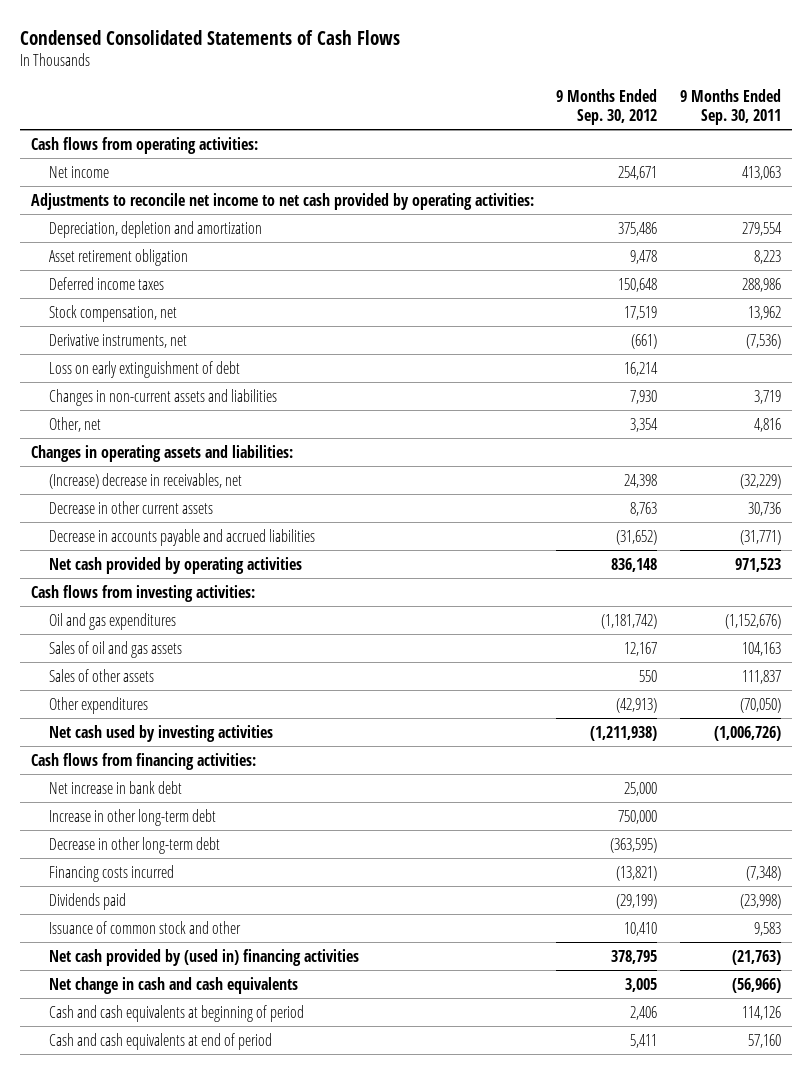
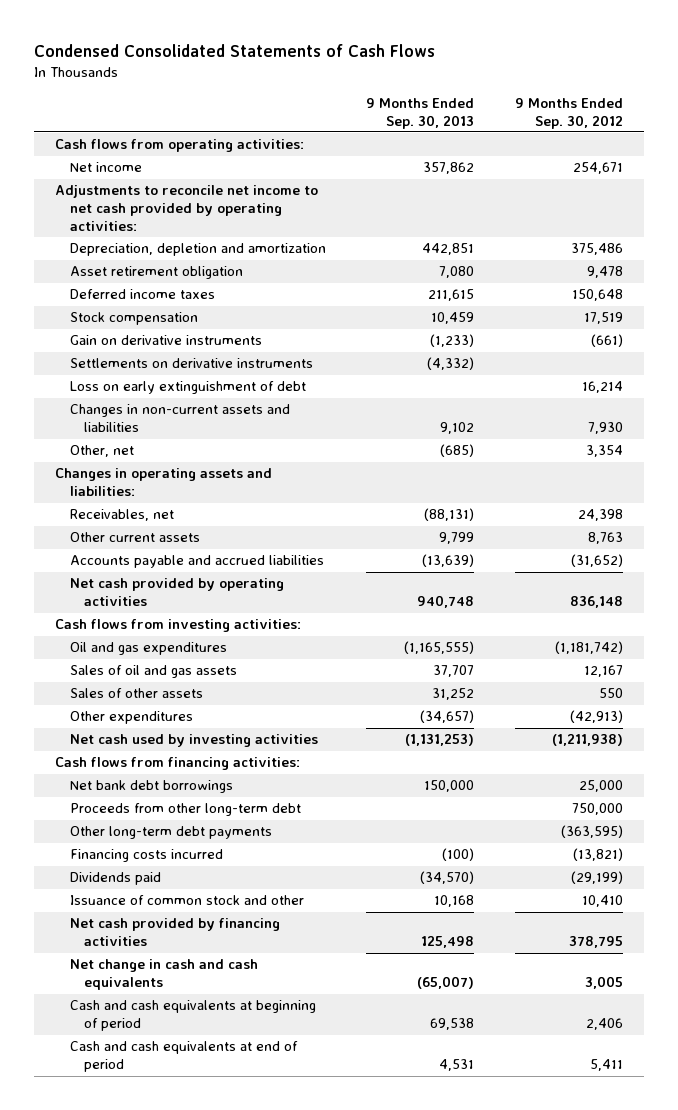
[680,88,782,125] 9 Months Ended Sep. 30, 2011 -> none
none -> [366,97,475,129] 9 Months Ended Sep. 30, 2013
[48,304,177,322] Stock compensation, net -> [69,312,198,326] Stock compensation
[48,333,187,348] Derivative instruments, net -> [69,335,262,346] Gain on derivative instruments
none -> [69,358,313,369] Settlements on derivative instruments
[48,472,242,489] (Increase) decrease in receivables, net -> [69,509,174,522] Receivables, net
[48,500,213,514] Decrease in other current assets -> [69,532,200,543] Other current assets
[48,528,315,546] Decrease in accounts payable and accrued liabilities -> [69,555,324,569] Accounts payable and accrued liabilities
[48,780,182,794] Net increase in bank debt -> [69,780,233,794] Net bank debt borrowings
[48,808,216,826] Increase in other long-term debt -> [69,803,301,817] Proceeds from other long-term debt
[48,836,220,854] Decrease in other long-term debt -> [69,826,272,840] Other long-term debt payments
[48,948,359,966] Net cash provided by (used in) financing activities -> [69,918,280,947] Net cash provided by financing activities

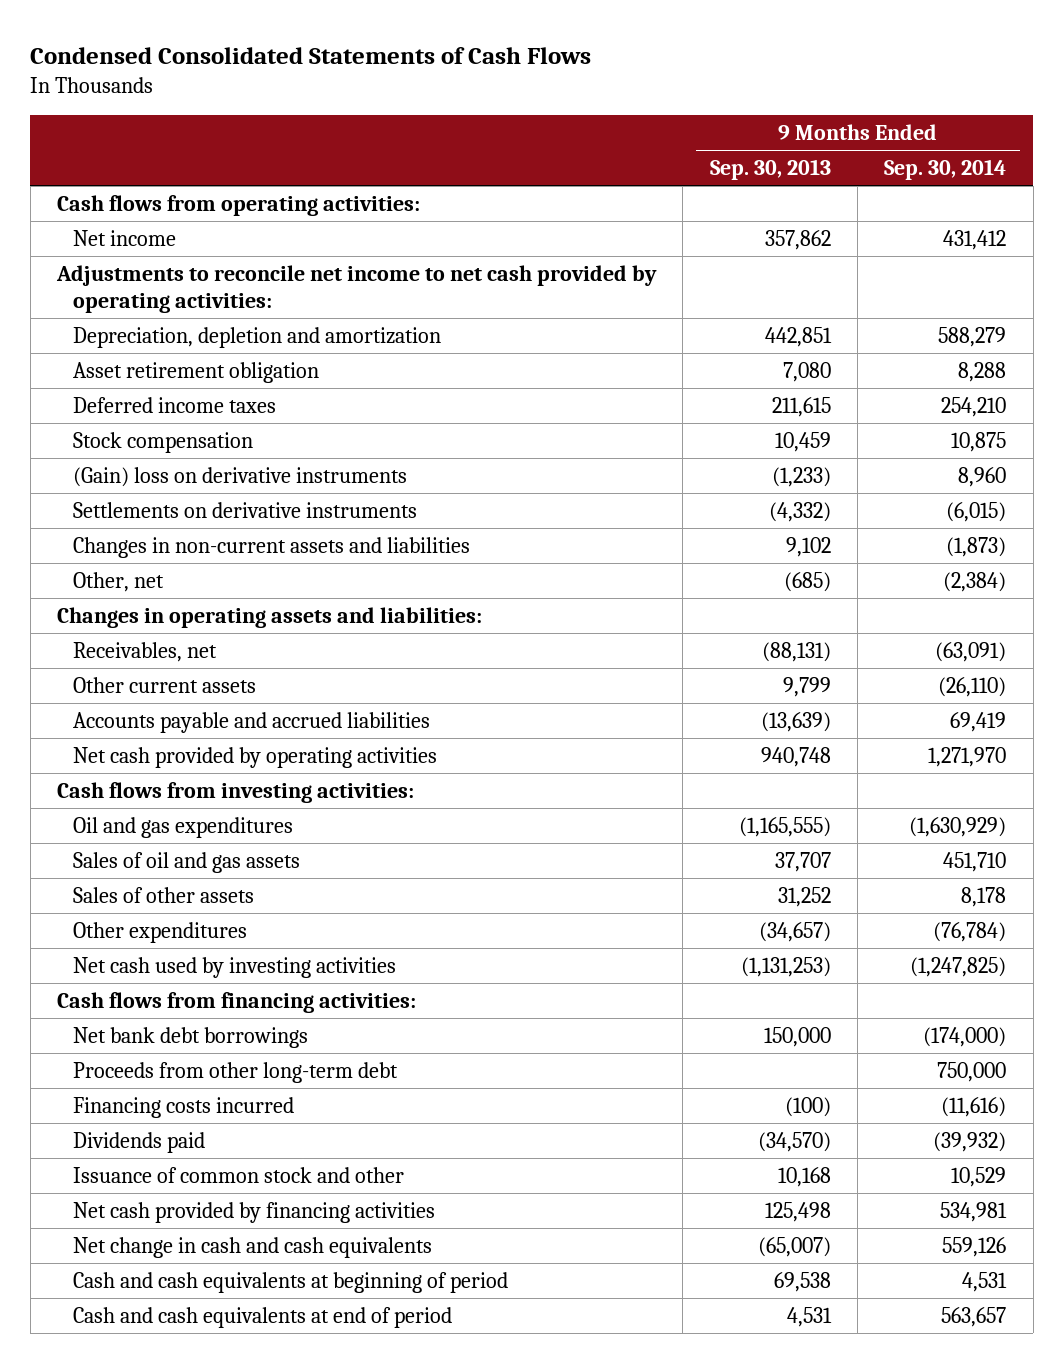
[515,97,624,129] 9 Months Ended Sep. 30, 2012 -> none
none -> [884,158,1007,180] Sep. 30, 2014
[69,335,262,346] Gain on derivative instruments -> [72,466,407,487] (Gain) loss on derivative instruments
[69,381,306,395] Loss on early extinguishment of debt -> none
[69,826,272,840] Other long-term debt payments -> none

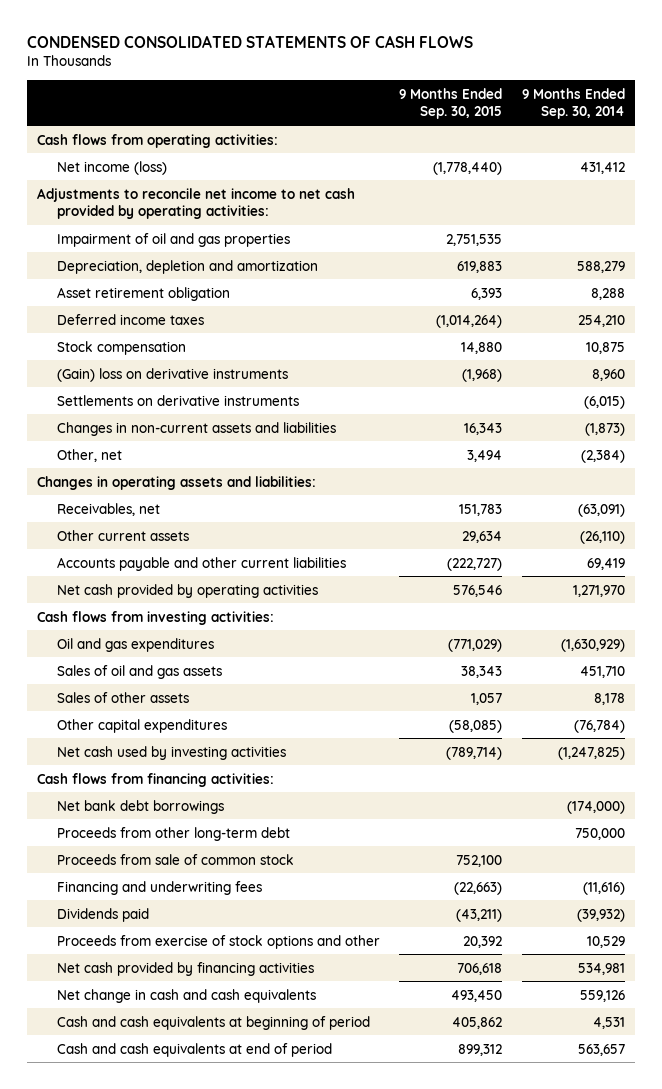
[30,46,592,64] Condensed Consolidated Statements of Cash Flows -> [27,35,474,49] CONDENSED CONSOLIDATED STATEMENTS OF CASH FLOWS
[709,158,831,180] Sep. 30, 2013 -> none
none -> [399,87,503,120] 9 Months Ended Sep. 30, 2015
[72,229,176,246] Net income -> [56,160,167,175] Net income (loss)
none -> [56,232,290,247] Impairment of oil and gas properties
[72,711,430,733] Accounts payable and accrued liabilities -> [56,556,346,571] Accounts payable and other current liabilities
[72,921,247,943] Other expenditures -> [56,718,227,733] Other capital expenditures
none -> [56,853,294,865] Proceeds from sale of common stock
[72,1096,294,1118] Financing costs incurred -> [56,880,262,895] Financing and underwriting fees
[72,1166,404,1183] Issuance of common stock and other -> [56,934,380,949] Proceeds from exercise of stock options and other

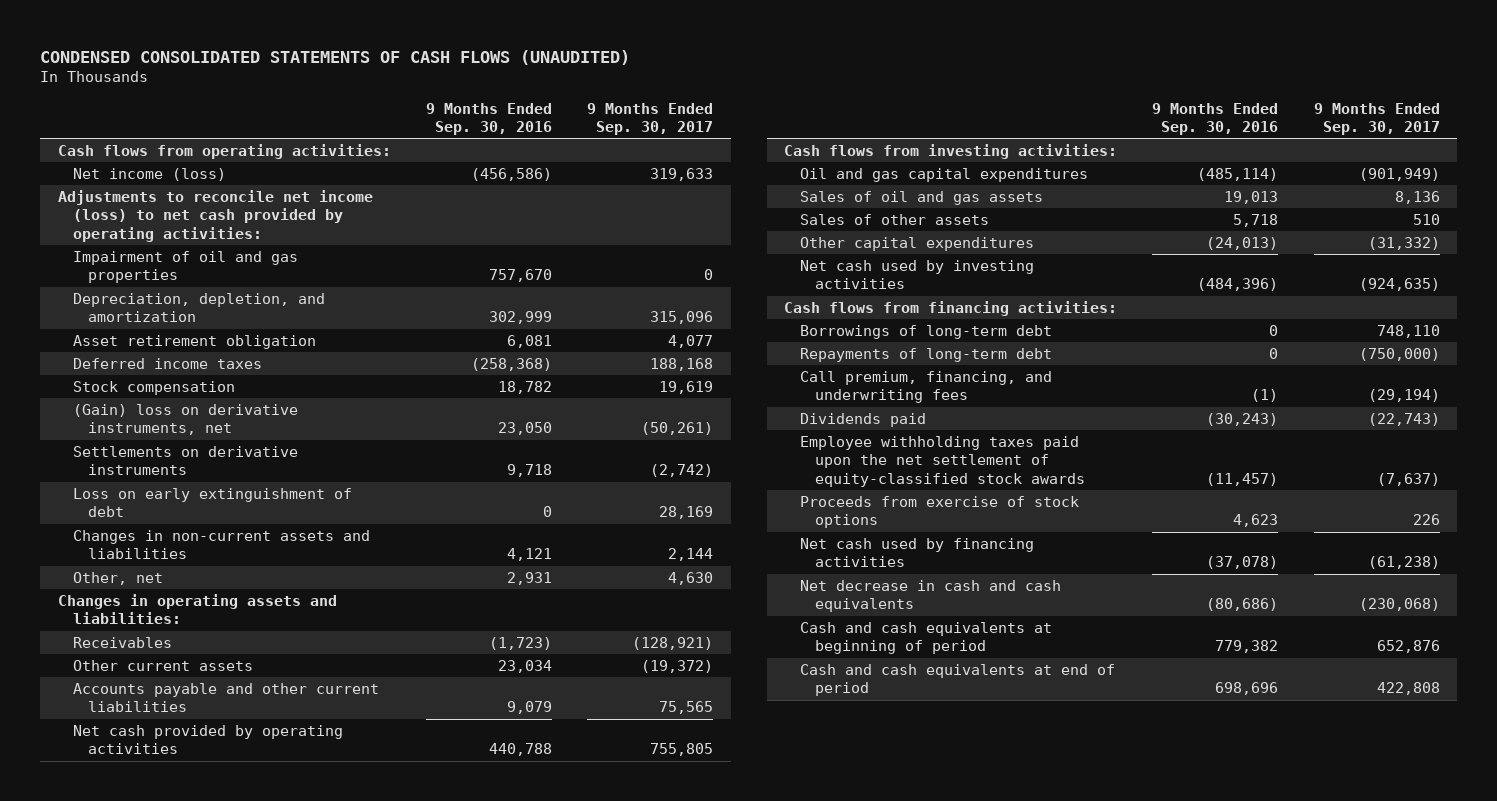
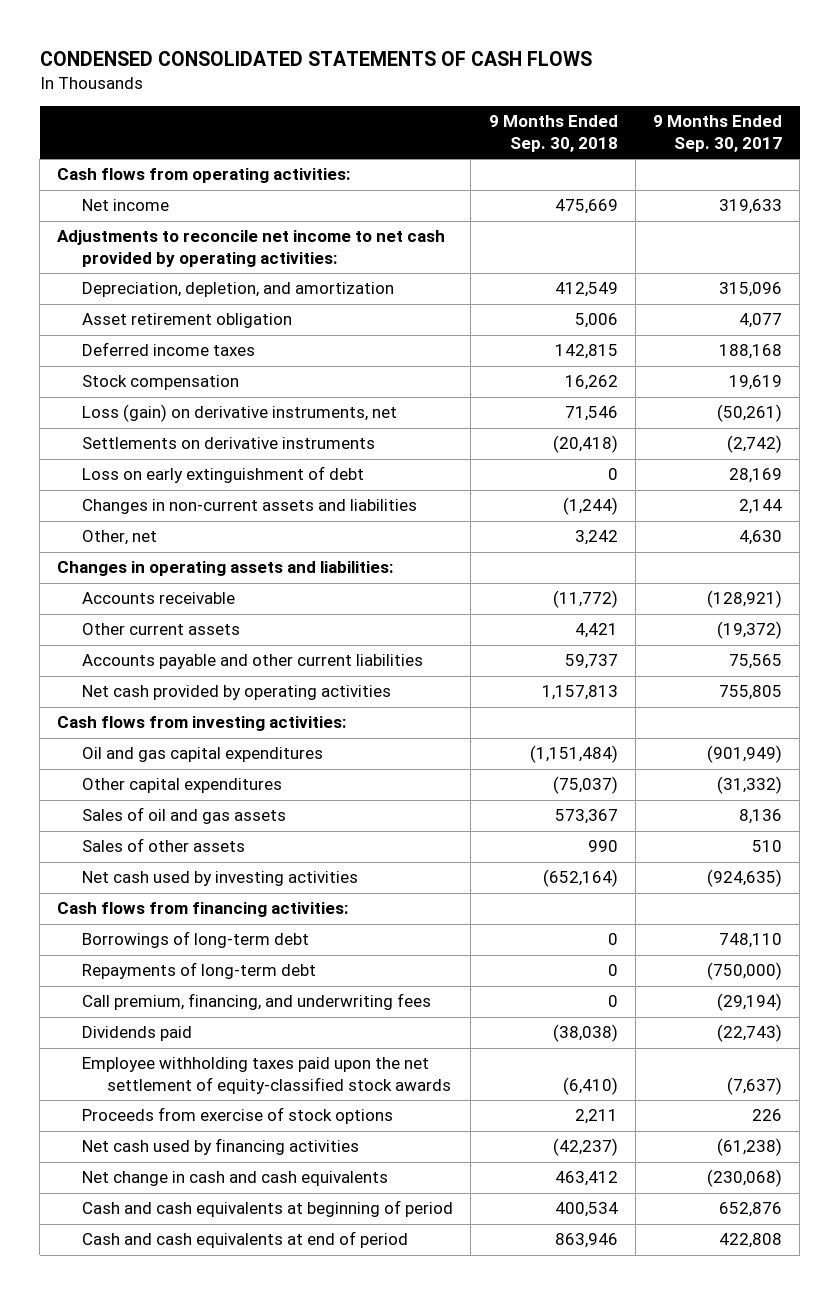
[40,49,631,65] CONDENSED CONSOLIDATED STATEMENTS OF CASH FLOWS (UNAUDITED) -> [39,51,592,67] CONDENSED CONSOLIDATED STATEMENTS OF CASH FLOWS
[426,102,553,136] 9 Months Ended Sep. 30, 2016 -> none
none -> [488,115,618,153] 9 Months Ended Sep. 30, 2018
[73,250,299,284] Impairment of oil and gas properties -> none
[73,167,227,181] Net income (loss) -> [82,199,170,212] Net income
[57,189,373,242] Adjustments to reconcile net income (loss) to net cash provided by operating activities: -> [57,230,446,267] Adjustments to reconcile net income to net cash provided by operating activities:
[73,403,299,436] (Gain) loss on derivative instruments, net -> [82,404,398,423] Loss (gain) on derivative instruments, net
[73,636,173,648] Receivables -> [82,592,236,605] Accounts receivable
[799,236,1034,251] Other capital expenditures -> [82,778,283,794] Other capital expenditures
[799,579,1061,613] Net decrease in cash and cash equivalents -> [82,1171,389,1187] Net change in cash and cash equivalents

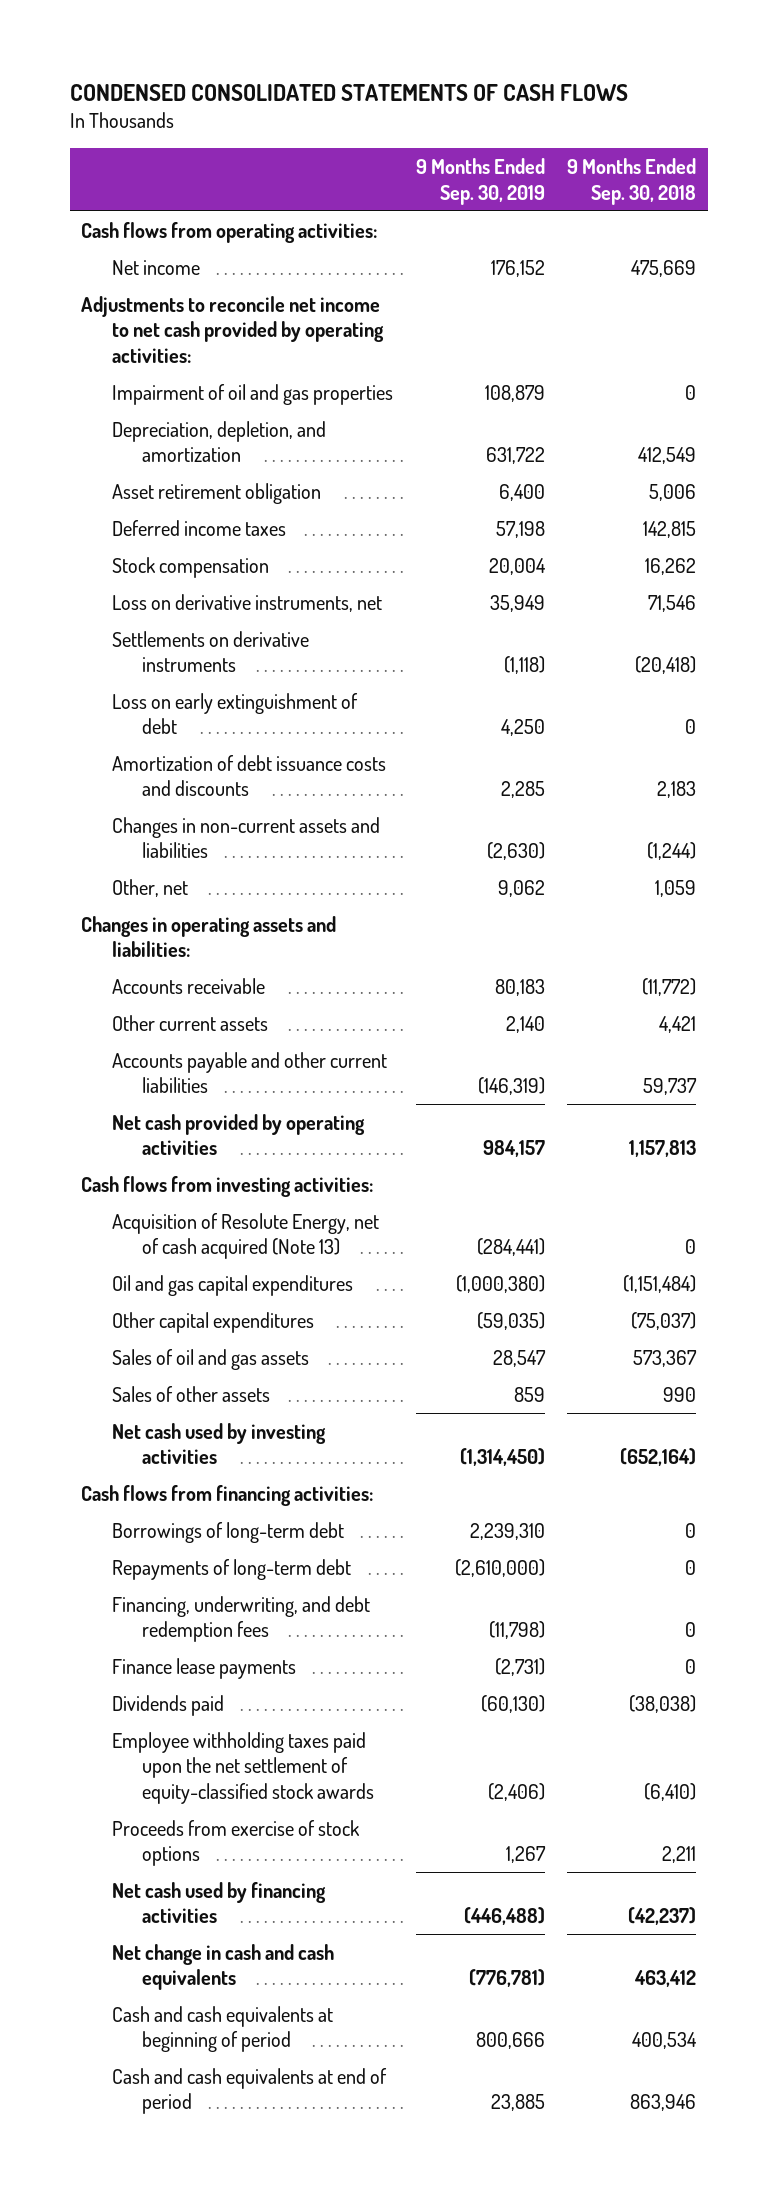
[653,115,783,153] 9 Months Ended Sep. 30, 2017 -> none
none -> [415,158,545,205] 9 Months Ended Sep. 30, 2019
none -> [111,383,393,405] Impairment of oil and gas properties
[82,404,398,423] Loss (gain) on derivative instruments, net -> [111,593,382,612] Loss on derivative instruments, net
none -> [111,754,386,797] Amortization of debt issuance costs and discounts
[574,530,618,546] 3,242 -> [655,879,697,897] 1,059
none -> [111,1212,379,1260] Acquisition of Resolute Energy, net of cash acquired (Note 13)
[82,993,432,1011] Call premium, financing, and underwriting fees -> [111,1595,370,1643] Financing, underwriting, and debt redemption fees
none -> [111,1657,296,1679] Finance lease payments

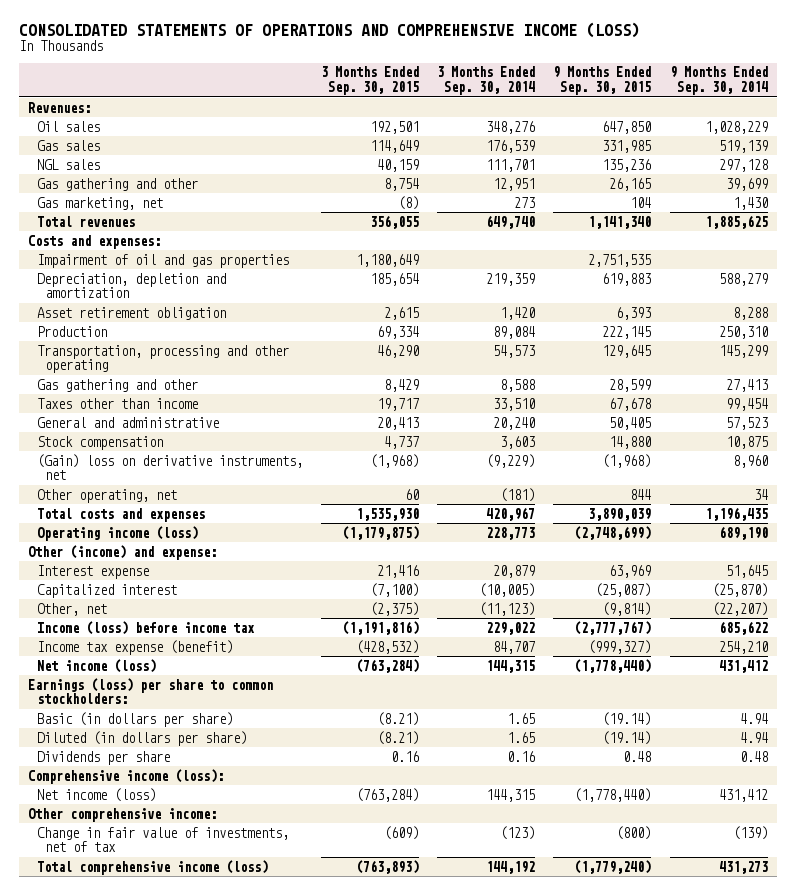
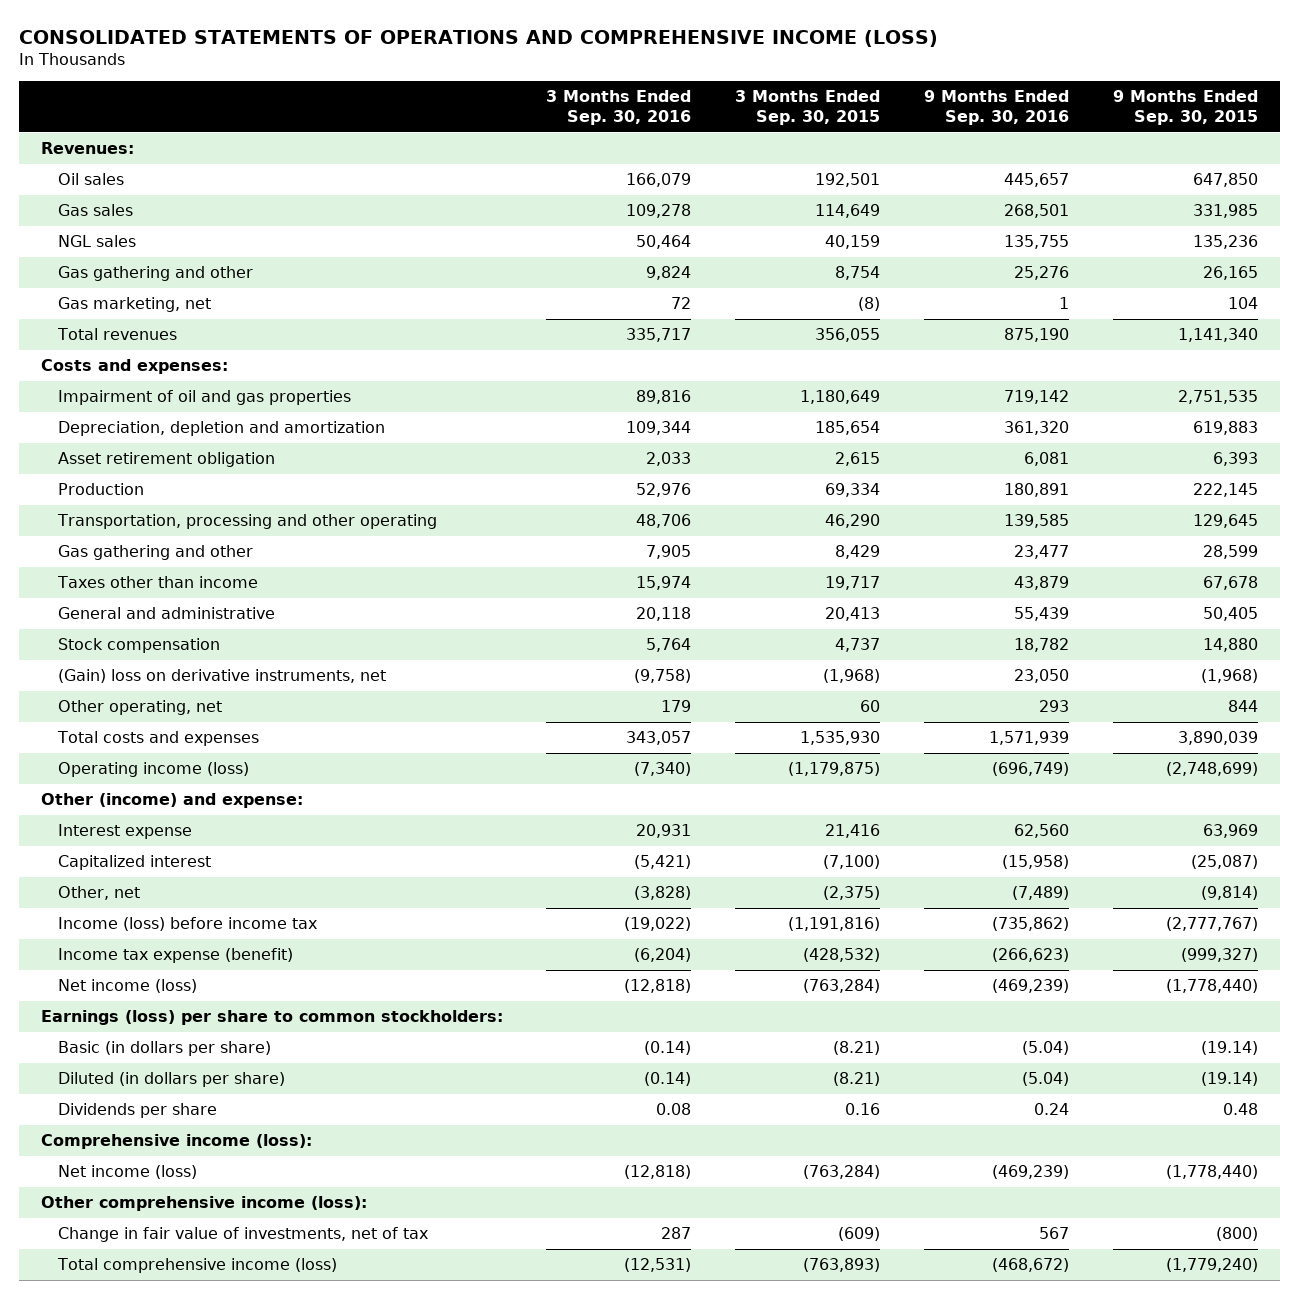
[437,66,536,95] 3 Months Ended Sep. 30, 2014 -> none
[669,66,768,95] 9 Months Ended Sep. 30, 2014 -> none
none -> [546,90,692,126] 3 Months Ended Sep. 30, 2016
none -> [923,90,1069,126] 9 Months Ended Sep. 30, 2016
[28,807,218,822] Other comprehensive income: -> [40,1196,367,1212] Other comprehensive income (loss):

